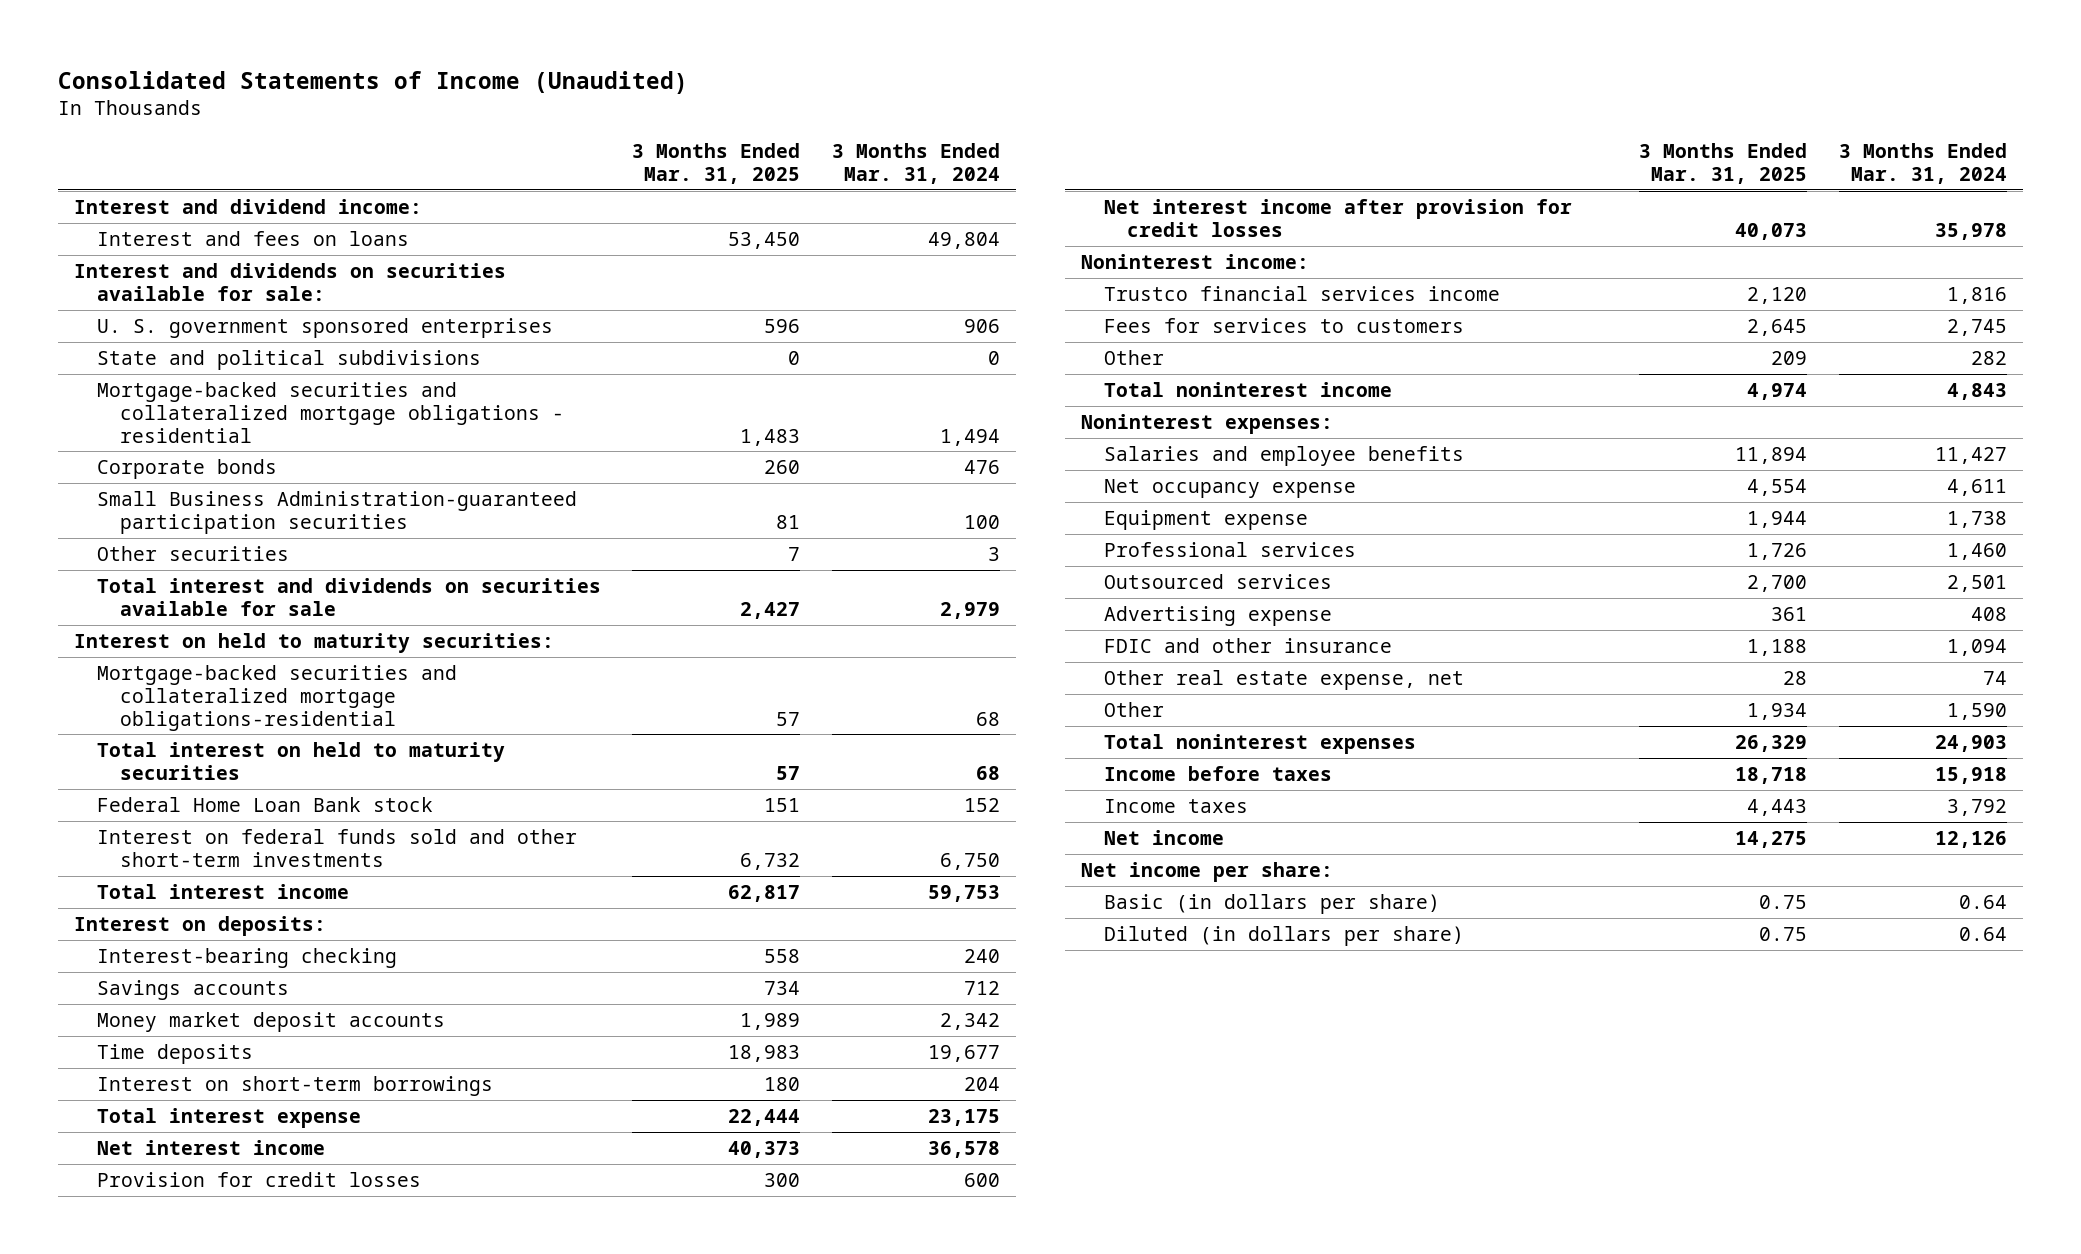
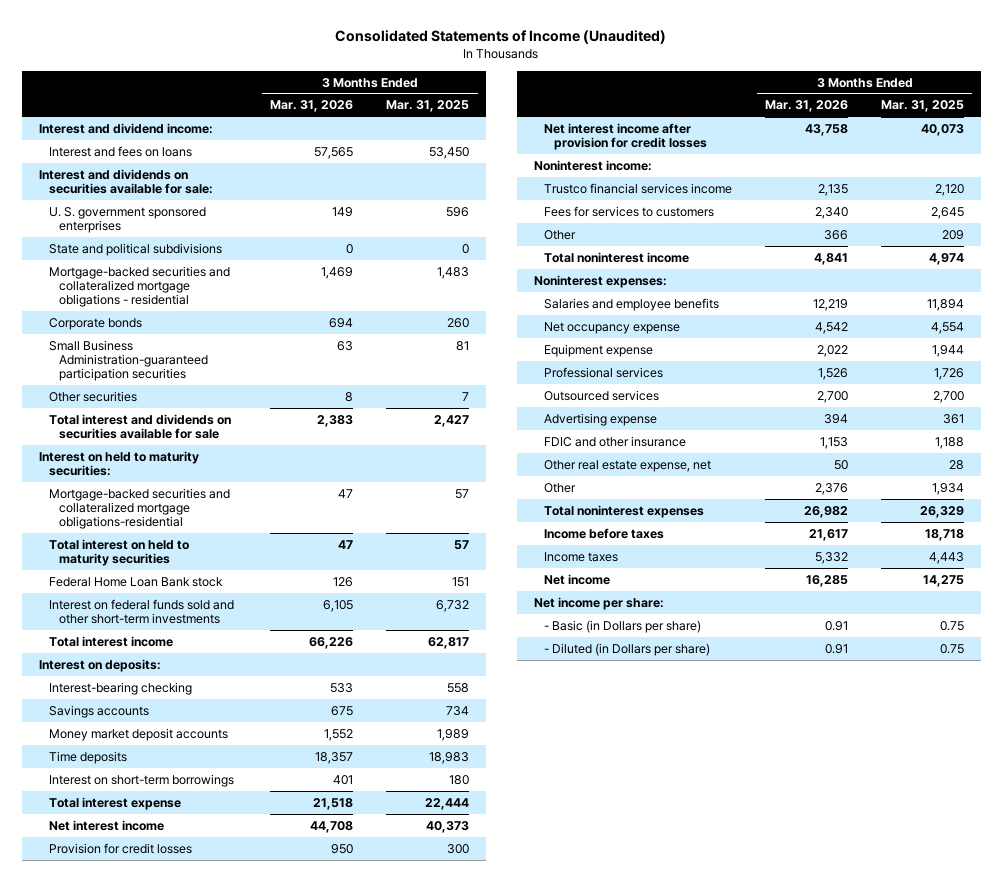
[831,143,1000,184] 3 Months Ended Mar. 31, 2024 -> none
none -> [270,100,354,113] Mar. 31, 2026
[1103,894,1440,915] Basic (in dollars per share) -> [543,619,701,633] - Basic (in Dollars per share)
[1103,926,1464,947] Diluted (in dollars per share) -> [543,642,710,656] - Diluted (in Dollars per share)

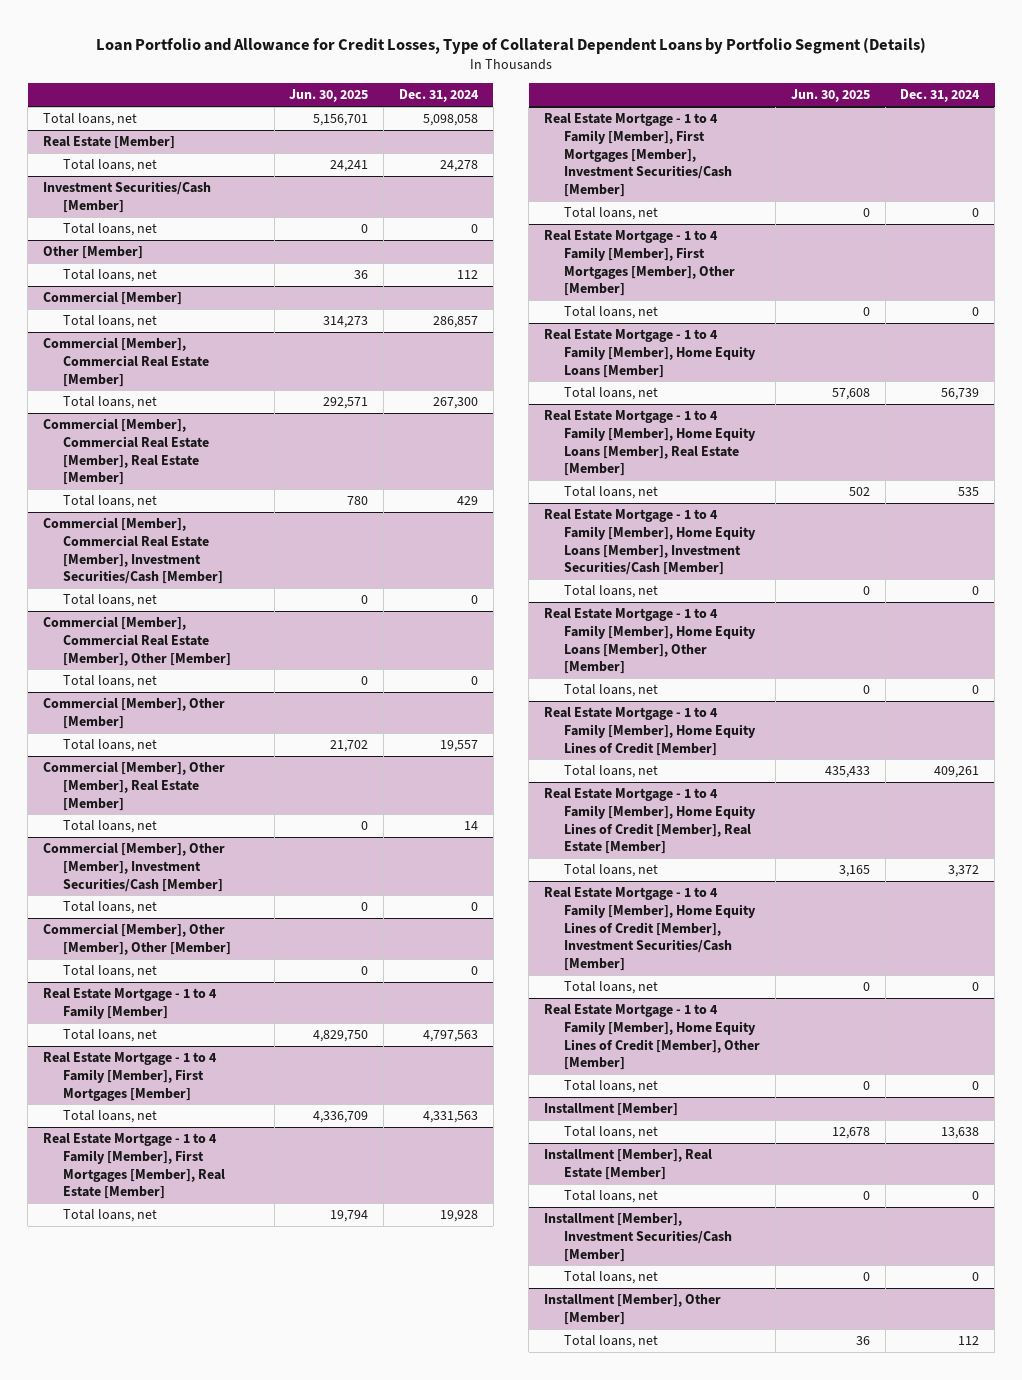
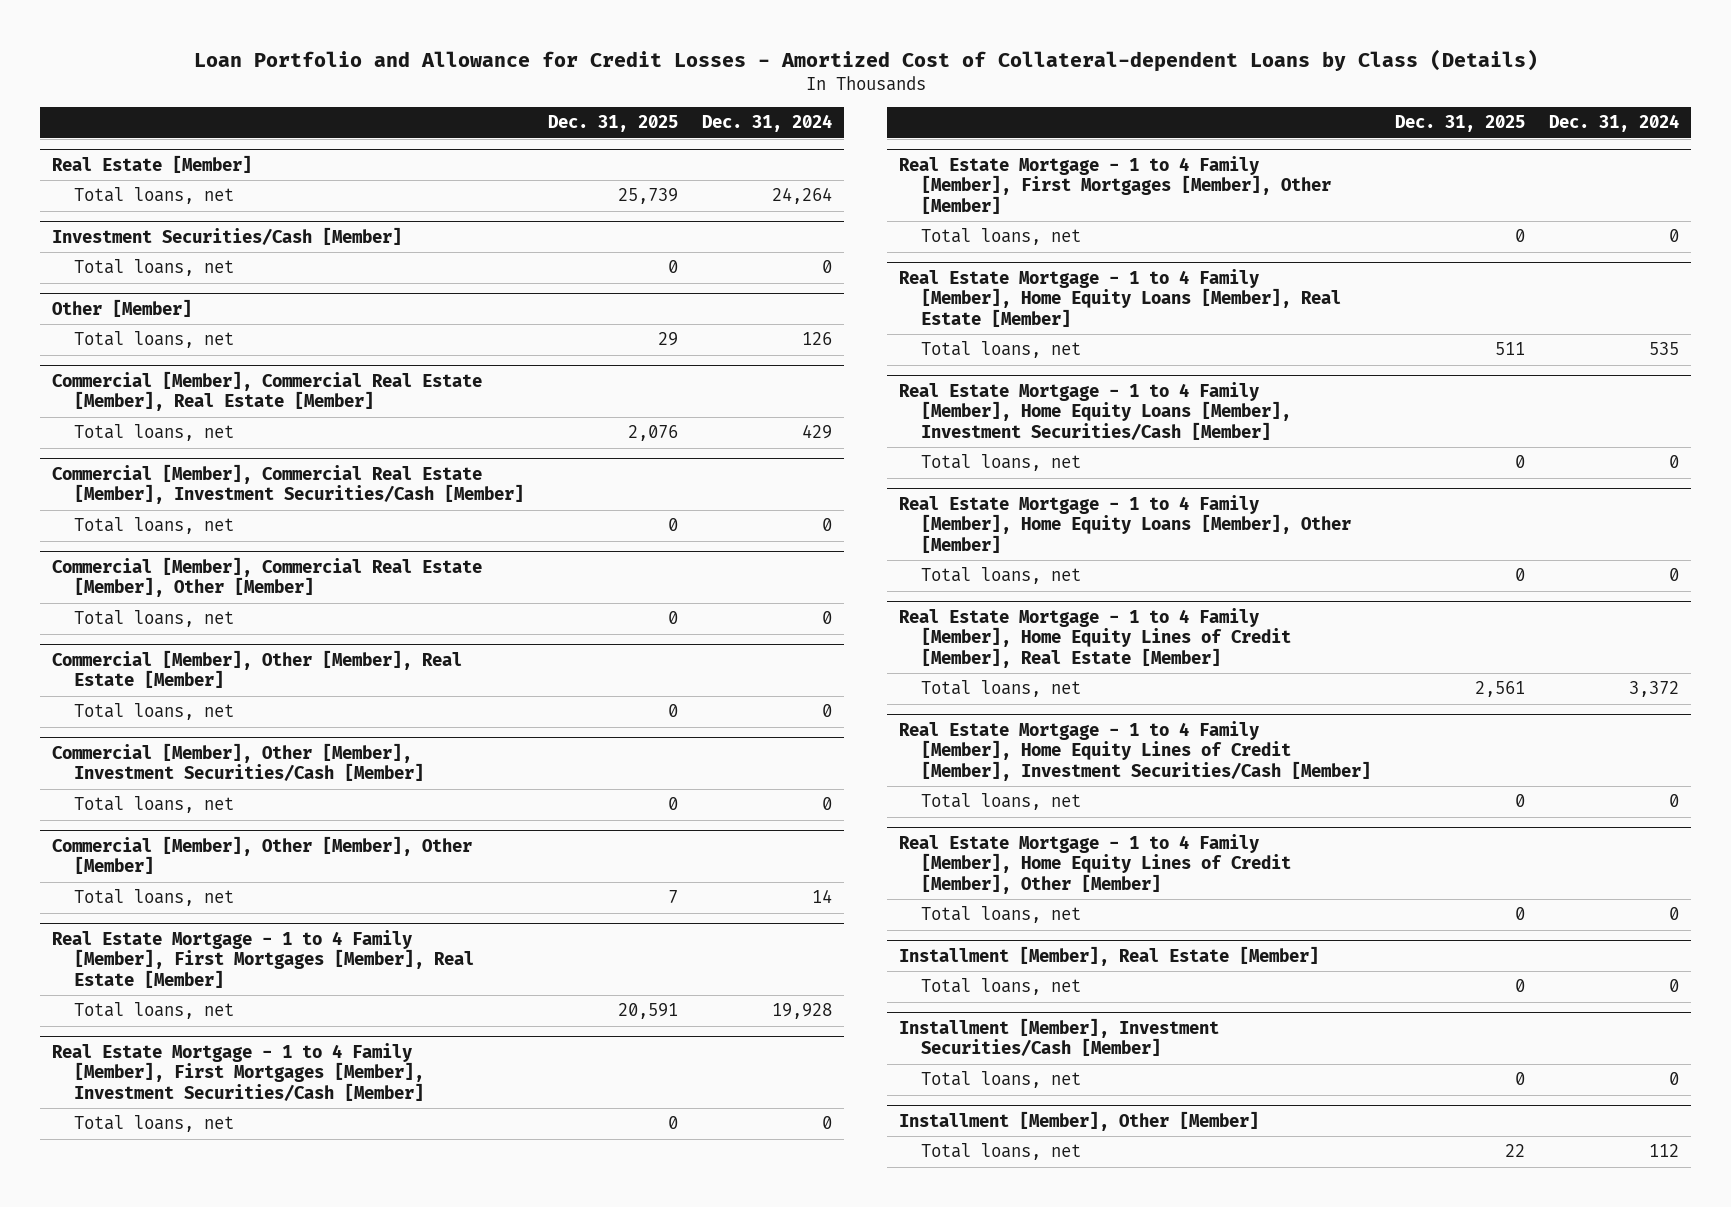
[96,36,927,54] Loan Portfolio and Allowance for Credit Losses, Type of Collateral Dependent Loans by Portfolio Segment (Details) -> [193,48,1538,72] Loan Portfolio and Allowance for Credit Losses - Amortized Cost of Collateral-dependent Loans by Class (Details)
[289,89,369,103] Jun. 30, 2025 -> none
none -> [548,115,679,133] Dec. 31, 2025
[42,113,137,127] Total loans, net -> none
[440,160,479,173] 24,278 -> [772,187,833,205] 24,264
[42,291,182,306] Commercial [Member] -> none
[62,315,157,329] Total loans, net -> none
[42,337,209,387] Commercial [Member], Commercial Real Estate [Member] -> none
[62,396,157,410] Total loans, net -> none
[457,270,479,280] 112 -> [802,332,833,346] 126
[42,697,225,729] Commercial [Member], Other [Member] -> none
[62,739,157,753] Total loans, net -> none
[464,821,479,831] 14 -> [822,704,833,718] 0
[42,988,217,1019] Real Estate Mortgage - 1 to 4 Family [Member] -> none
[62,1029,157,1043] Total loans, net -> none
[42,1052,217,1101] Real Estate Mortgage - 1 to 4 Family [Member], First Mortgages [Member] -> none
[62,1110,157,1124] Total loans, net -> none
[471,966,479,976] 0 -> [812,889,833,904] 14
[544,329,757,378] Real Estate Mortgage - 1 to 4 Family [Member], Home Equity Loans [Member] -> none
[564,387,659,401] Total loans, net -> none
[544,707,757,756] Real Estate Mortgage - 1 to 4 Family [Member], Home Equity Lines of Credit [Member] -> none
[564,765,659,779] Total loans, net -> none
[544,1103,679,1117] Installment [Member] -> none
[564,1126,659,1140] Total loans, net -> none

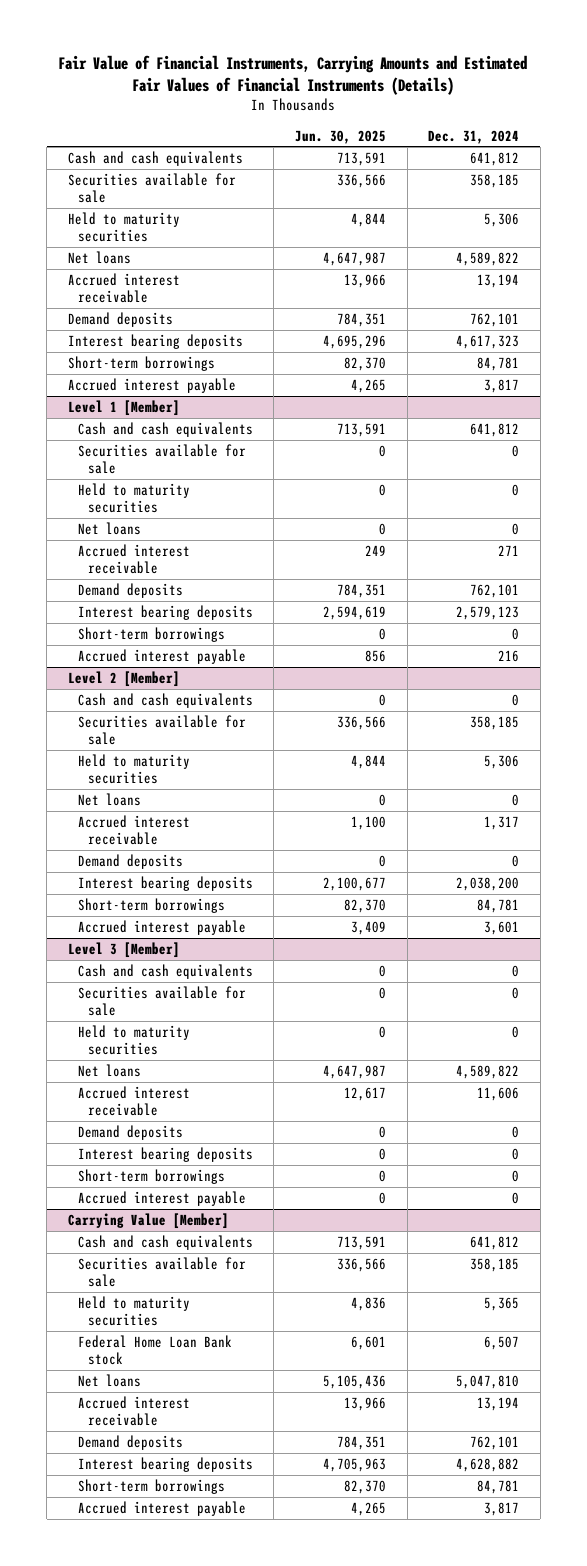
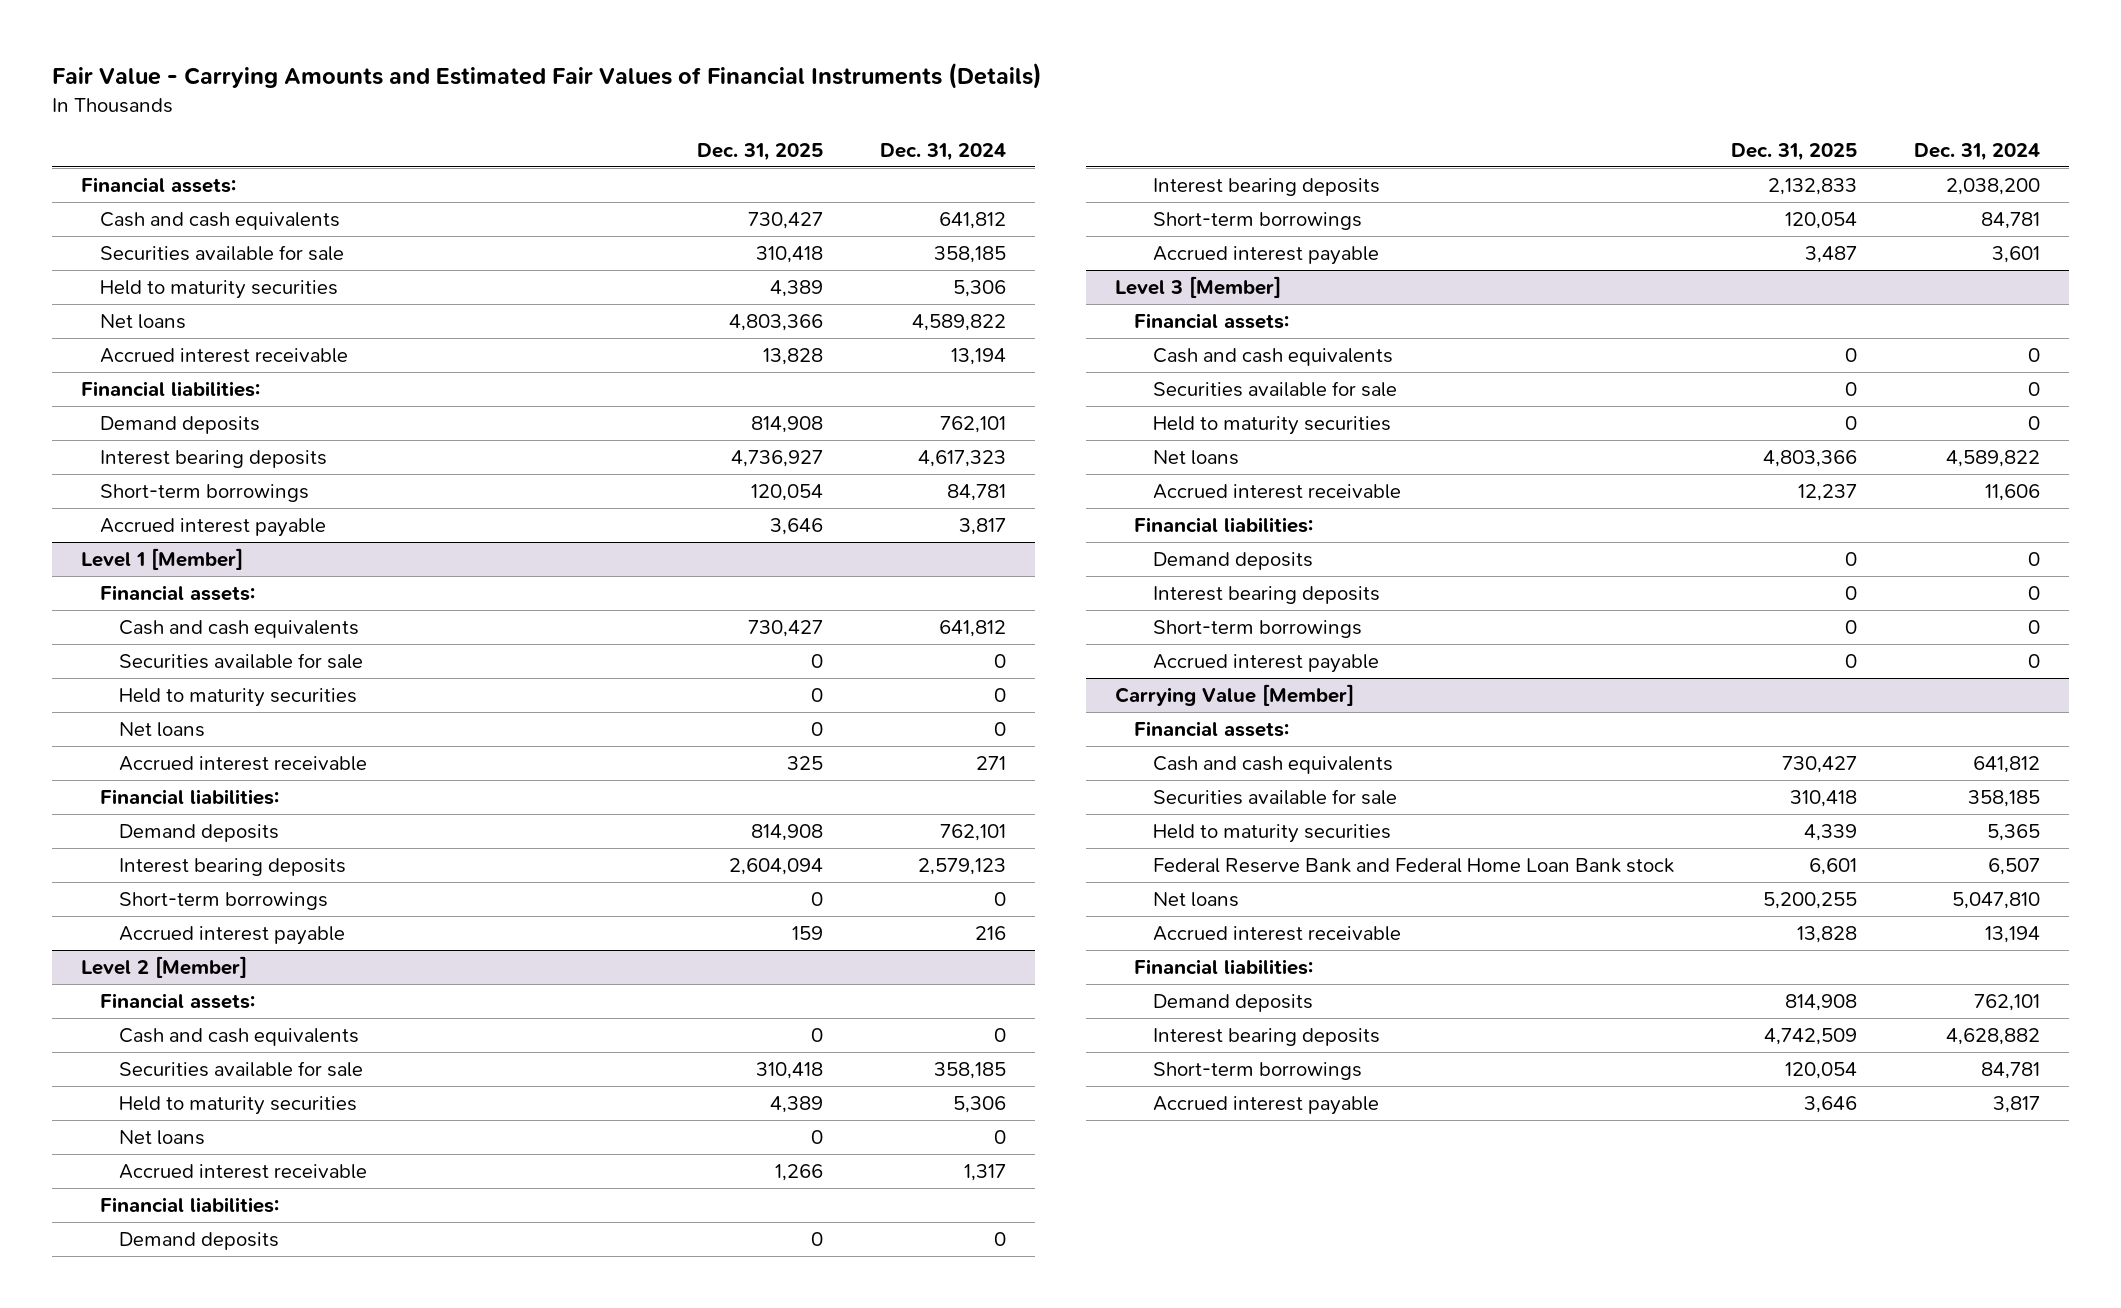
[58,54,528,96] Fair Value of Financial Instruments, Carrying Amounts and Estimated Fair Values of Financial Instruments (Details) -> [52,63,1043,90] Fair Value - Carrying Amounts and Estimated Fair Values of Financial Instruments (Details)
[295,129,387,144] Jun. 30, 2025 -> none
none -> [697,142,824,161] Dec. 31, 2025
none -> [80,177,236,194] Financial assets:
none -> [80,381,260,398] Financial liabilities:
none -> [99,585,255,602] Financial assets:
none -> [99,789,279,806] Financial liabilities:
none -> [99,993,255,1010] Financial assets:
none -> [99,1197,279,1214] Financial liabilities:
none -> [1133,313,1289,330] Financial assets:
none -> [1133,517,1313,534] Financial liabilities:
none -> [1133,721,1289,738] Financial assets:
[77,1334,232,1366] Federal Home Loan Bank stock -> [1152,858,1674,874] Federal Reserve Bank and Federal Home Loan Bank stock
none -> [1133,959,1313,976] Financial liabilities:

